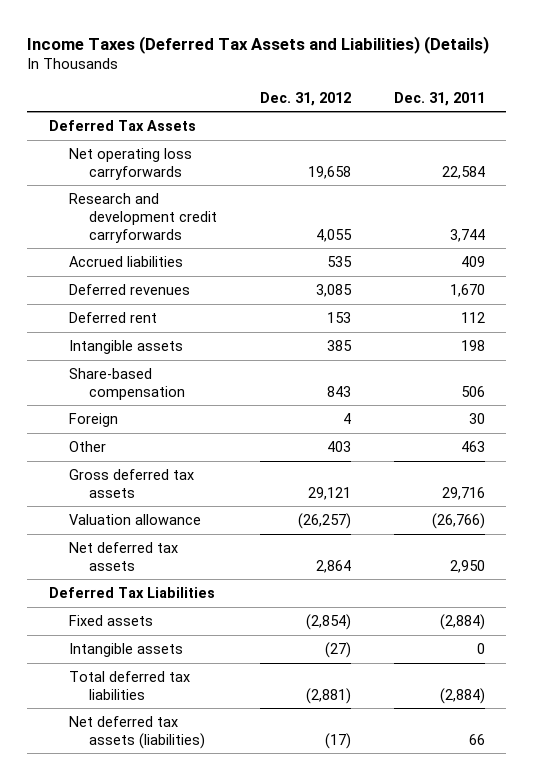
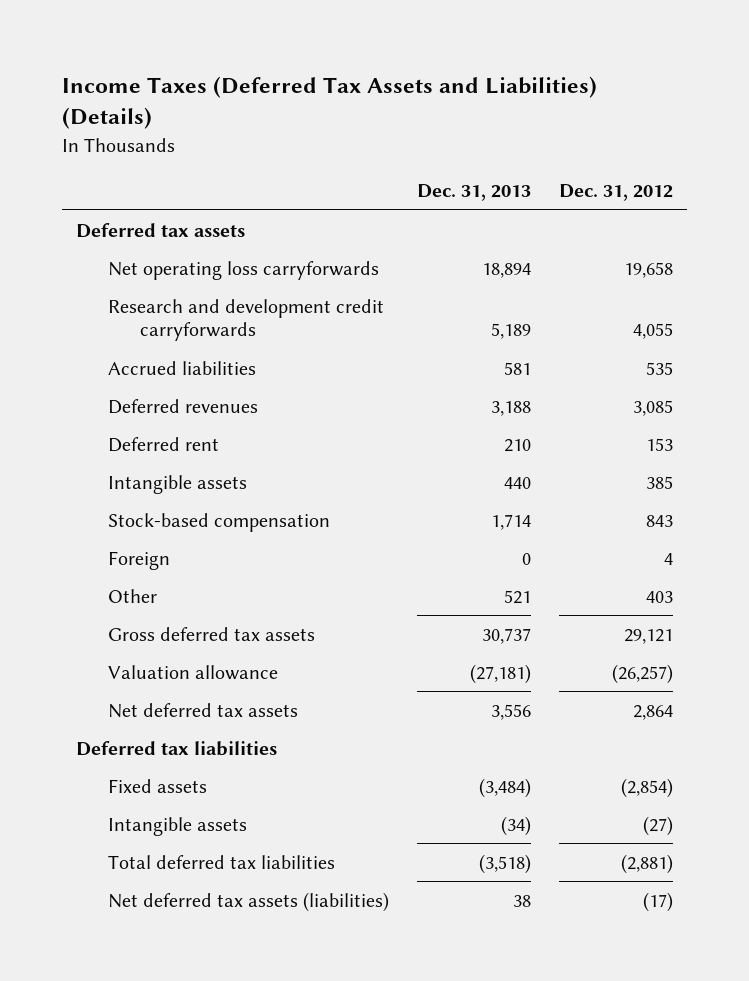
[393,91,485,106] Dec. 31, 2011 -> none
none -> [416,184,531,202] Dec. 31, 2013
[48,119,196,131] Deferred Tax Assets -> [76,222,246,238] Deferred tax assets
[68,367,185,400] Share-based compensation -> [107,512,330,532] Stock-based compensation
[48,586,215,598] Deferred Tax Liabilities -> [76,740,278,756] Deferred tax liabilities

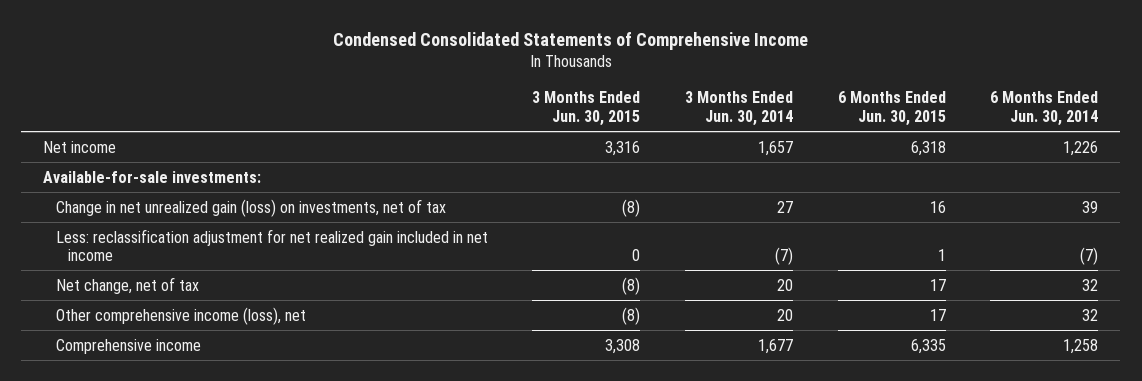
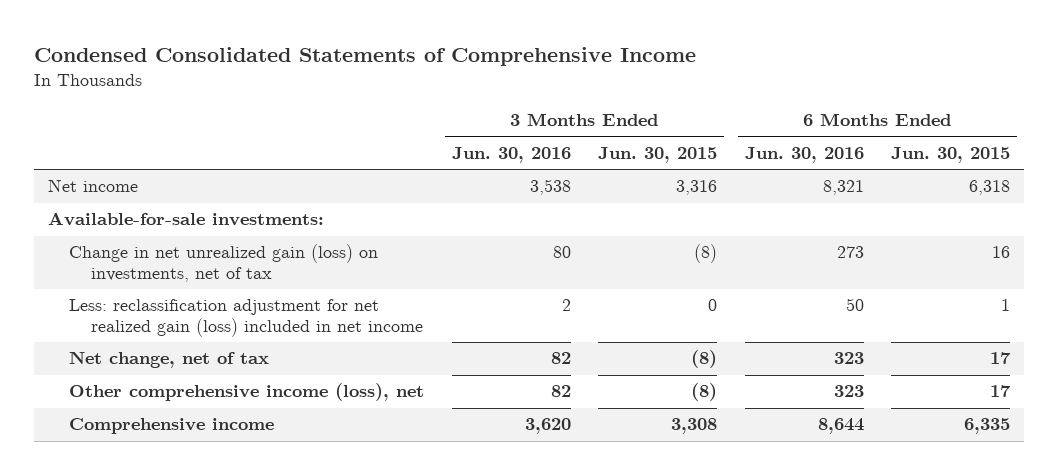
[684,91,793,126] 3 Months Ended Jun. 30, 2014 -> none
[990,91,1099,126] 6 Months Ended Jun. 30, 2014 -> none
none -> [451,146,571,163] Jun. 30, 2016
none -> [744,146,864,163] Jun. 30, 2016
[55,228,488,262] Less: reclassification adjustment for net realized gain included in net income -> [69,299,424,338] Less: reclassification adjustment for net realized gain (loss) included in net income

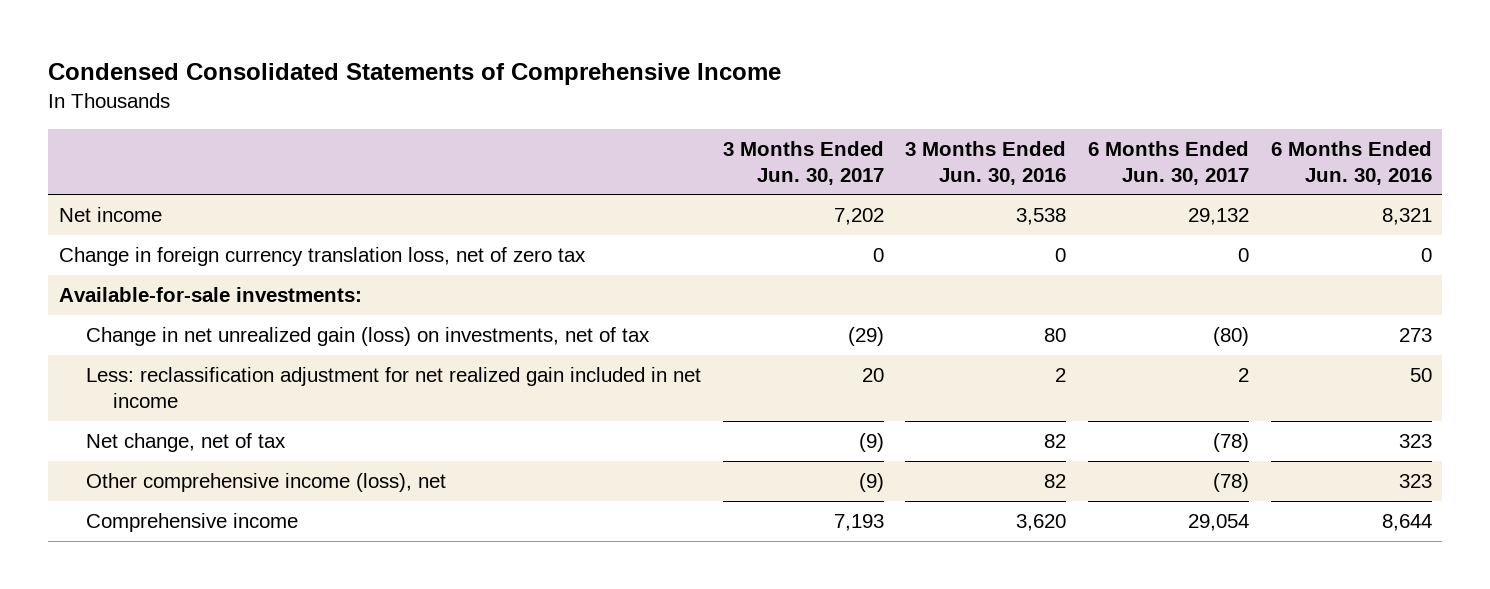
[598,146,718,163] Jun. 30, 2015 -> none
[890,146,1010,163] Jun. 30, 2015 -> none
none -> [722,140,884,185] 3 Months Ended Jun. 30, 2017
none -> [1087,140,1249,185] 6 Months Ended Jun. 30, 2017
none -> [58,247,586,267] Change in foreign currency translation loss, net of zero tax
[69,299,424,338] Less: reclassification adjustment for net realized gain (loss) included in net income -> [85,367,701,408] Less: reclassification adjustment for net realized gain included in net income

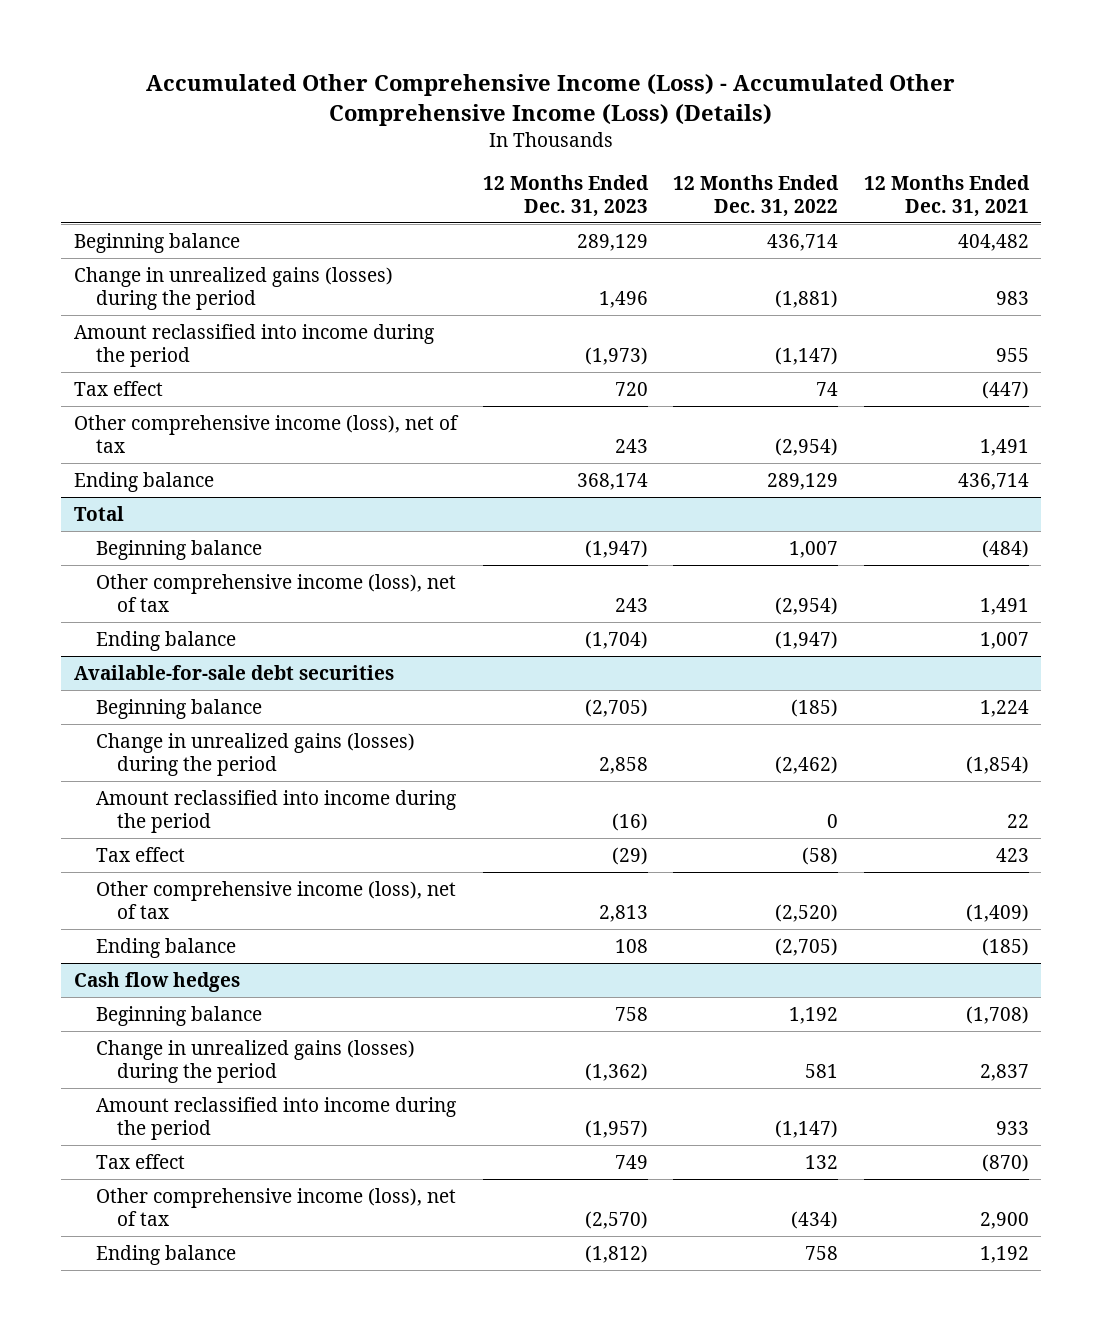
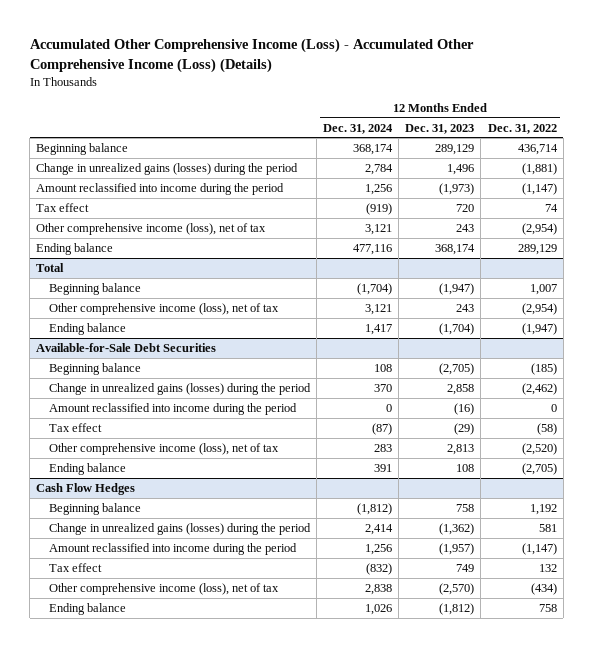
[863,174,1030,217] 12 Months Ended Dec. 31, 2021 -> none
none -> [322,123,393,134] Dec. 31, 2024
[73,664,394,680] Available-for-sale debt securities -> [36,342,217,352] Available-for-Sale Debt Securities
[73,971,240,992] Cash flow hedges -> [36,482,136,495] Cash Flow Hedges

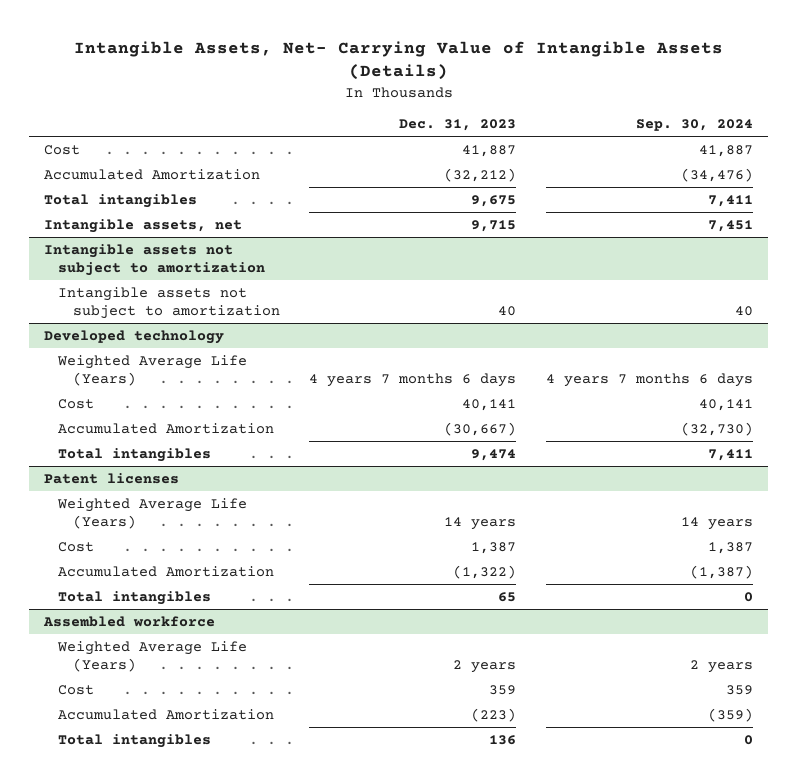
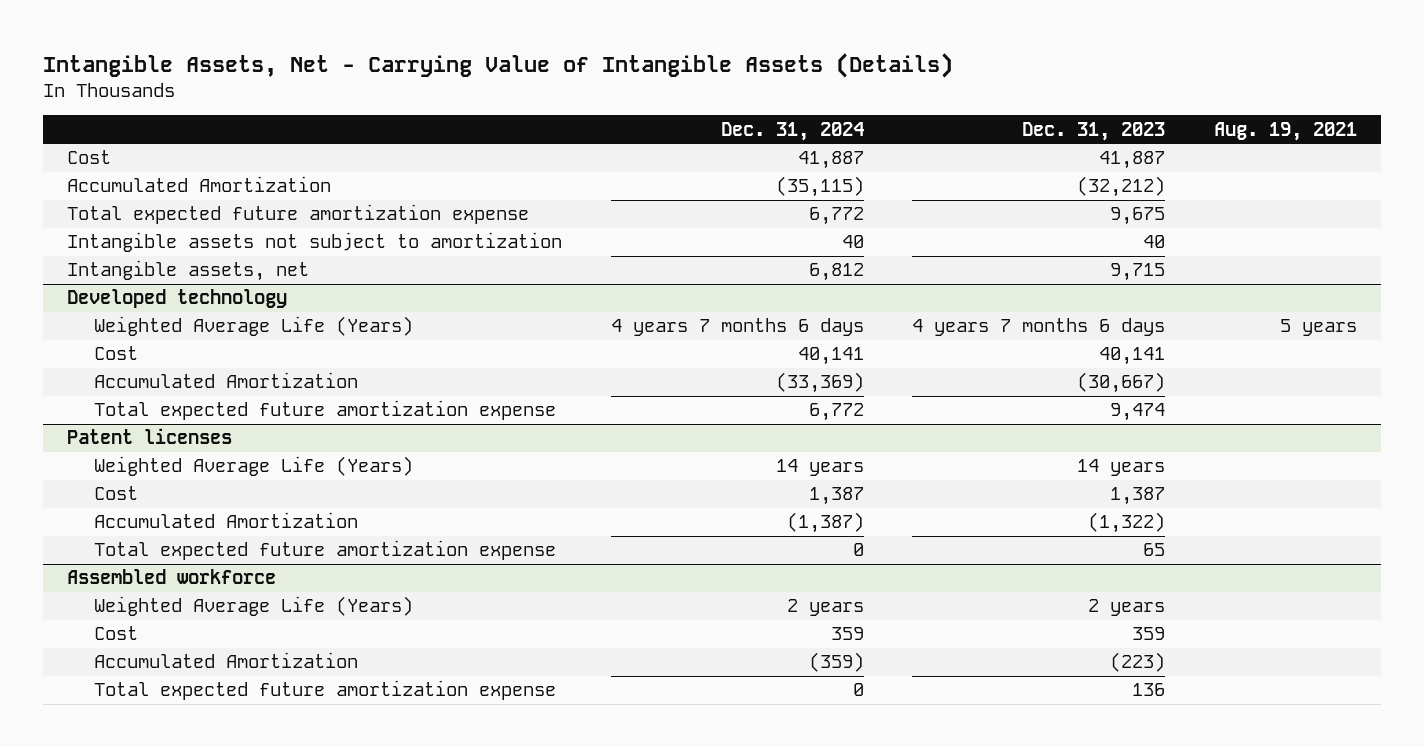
[73,40,723,81] Intangible Assets, Net- Carrying Value of Intangible Assets (Details) -> [42,52,953,78] Intangible Assets, Net - Carrying Value of Intangible Assets (Details)
[635,119,753,132] Sep. 30, 2024 -> none
none -> [720,121,864,141] Dec. 31, 2024
none -> [1213,121,1357,141] Aug. 19, 2021
[44,243,266,276] Intangible assets not subject to amortization -> none
[44,193,198,208] Total intangibles -> [67,204,530,225] Total expected future amortization expense
[44,218,243,233] Intangible assets, net -> [67,260,310,282] Intangible assets, net
[58,447,212,462] Total intangibles -> [94,400,557,421] Total expected future amortization expense
[58,590,212,605] Total intangibles -> [94,540,557,561] Total expected future amortization expense
[58,733,212,748] Total intangibles -> [94,680,557,701] Total expected future amortization expense

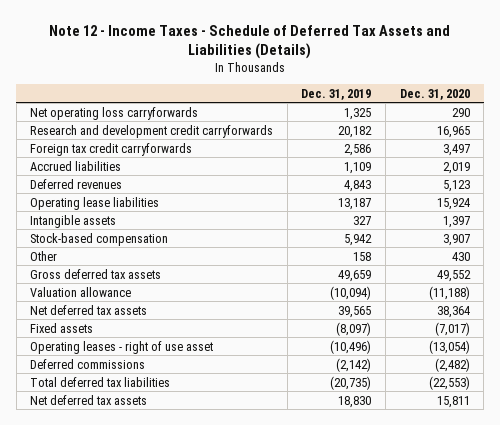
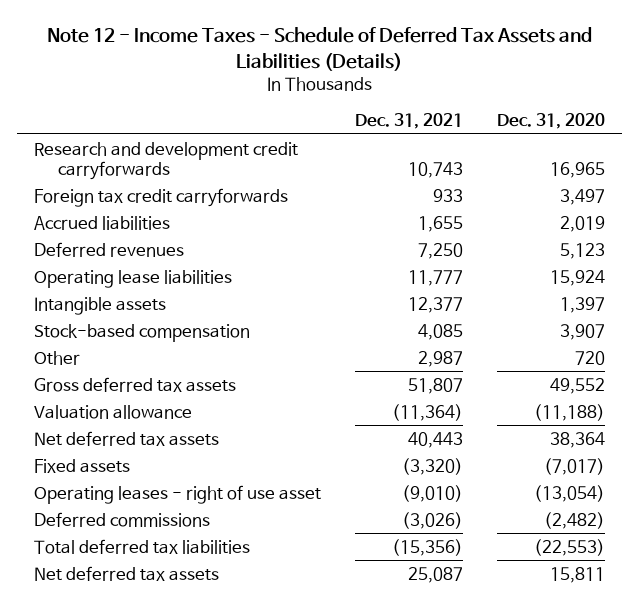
[301,88,372,100] Dec. 31, 2019 -> none
none -> [354,112,463,129] Dec. 31, 2021
[30,106,199,120] Net operating loss carryforwards -> none
[451,251,470,261] 430 -> [574,350,605,365] 720

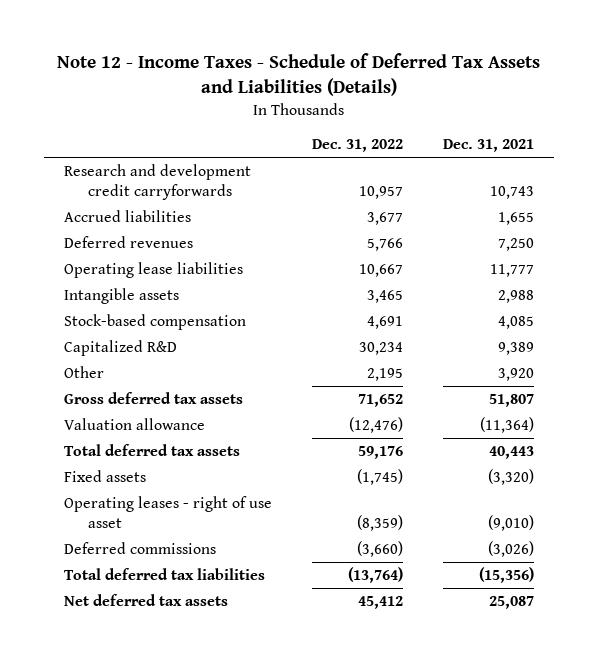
[496,112,605,129] Dec. 31, 2020 -> none
none -> [311,139,403,153] Dec. 31, 2022
[34,187,289,207] Foreign tax credit carryforwards -> none
[407,296,463,313] 12,377 -> [497,290,534,304] 2,988
none -> [63,340,177,357] Capitalized R&D
[417,350,463,367] 2,987 -> [497,368,534,382] 3,920
[34,430,220,446] Net deferred tax assets -> [63,444,240,457] Total deferred tax assets

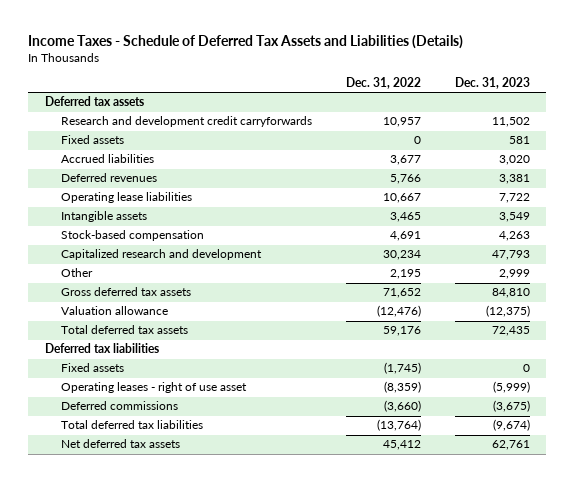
[56,53,540,97] Note 12 - Income Taxes - Schedule of Deferred Tax Assets and Liabilities (Details) -> [28,35,464,50] Income Taxes - Schedule of Deferred Tax Assets and Liabilities (Details)
[442,139,534,153] Dec. 31, 2021 -> none
none -> [454,77,530,90] Dec. 31, 2023
none -> [44,96,144,107] Deferred tax assets
none -> [60,135,124,145] Fixed assets
[63,340,177,357] Capitalized R&D -> [60,249,262,261] Capitalized research and development
none -> [44,343,159,354] Deferred tax liabilities

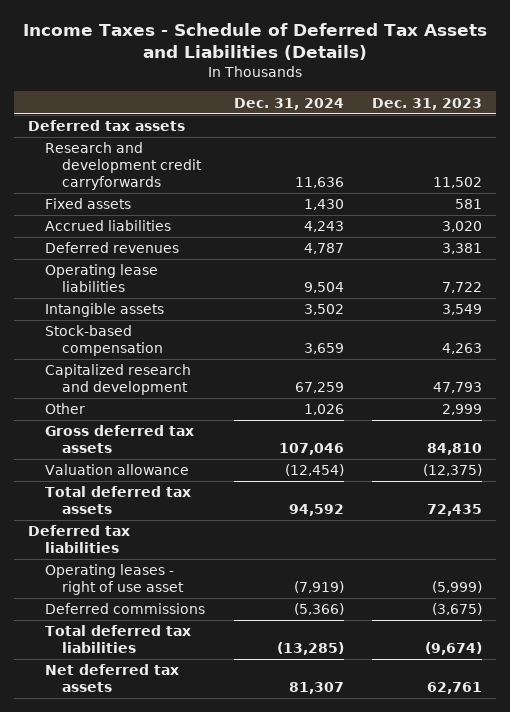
[345,77,421,90] Dec. 31, 2022 -> none
none -> [233,97,344,110] Dec. 31, 2024
[60,363,124,373] Fixed assets -> none

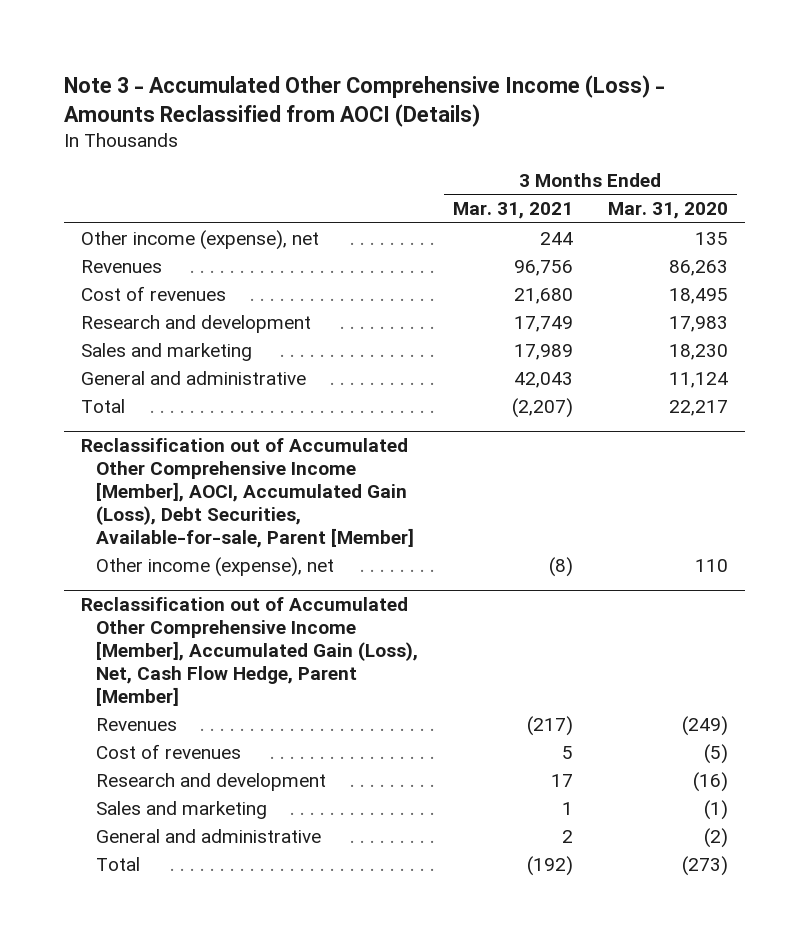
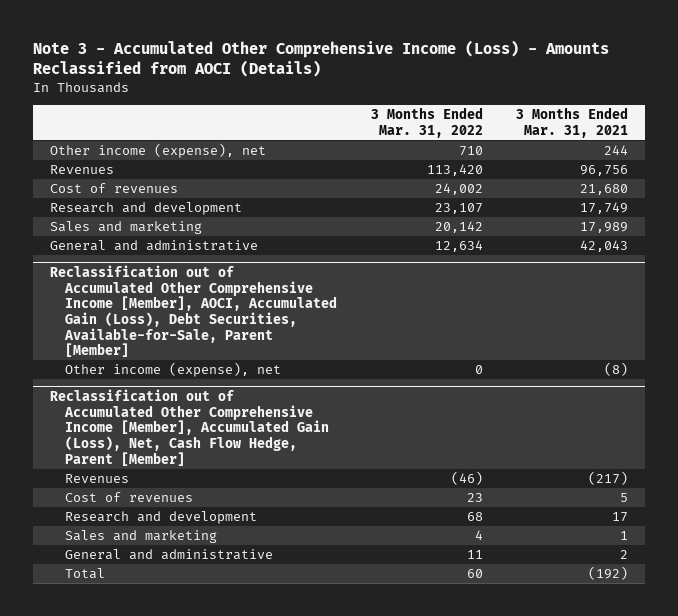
[607,202,728,220] Mar. 31, 2020 -> none
none -> [370,107,483,138] 3 Months Ended Mar. 31, 2022
[81,398,126,413] Total -> none
[81,438,414,548] Reclassification out of Accumulated Other Comprehensive Income [Member], AOCI, Accumulated Gain (Loss), Debt Securities, Available-for-sale, Parent [Member] -> [49,265,338,358] Reclassification out of Accumulated Other Comprehensive Income [Member], AOCI, Accumulated Gain (Loss), Debt Securities, Available-for-Sale, Parent [Member]

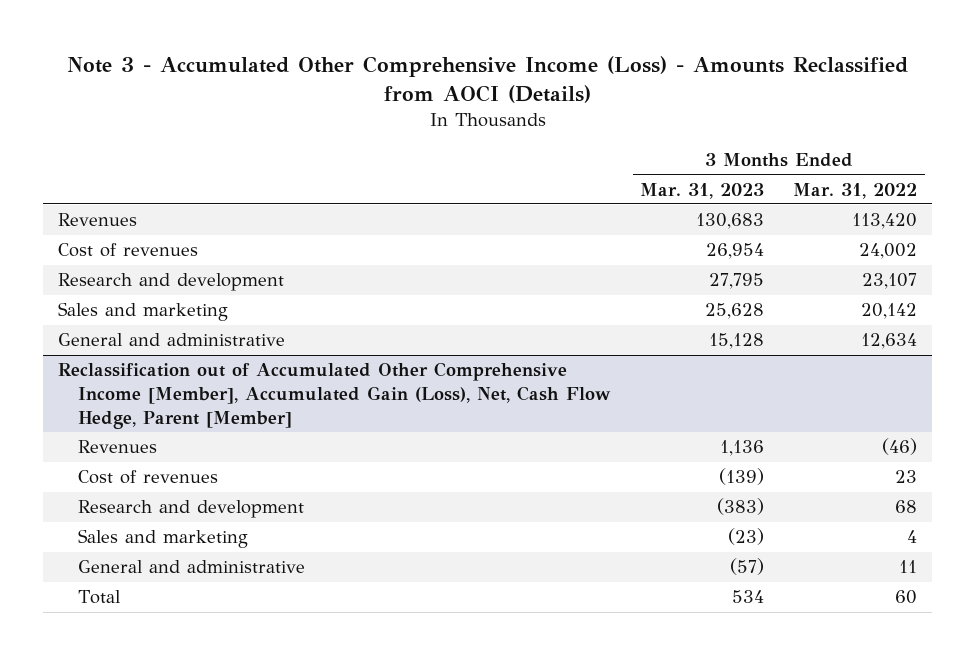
[516,107,629,138] 3 Months Ended Mar. 31, 2021 -> none
none -> [640,182,765,199] Mar. 31, 2023
[49,143,266,159] Other income (expense), net -> none
[49,265,338,358] Reclassification out of Accumulated Other Comprehensive Income [Member], AOCI, Accumulated Gain (Loss), Debt Securities, Available-for-Sale, Parent [Member] -> none
[65,362,282,378] Other income (expense), net -> none

